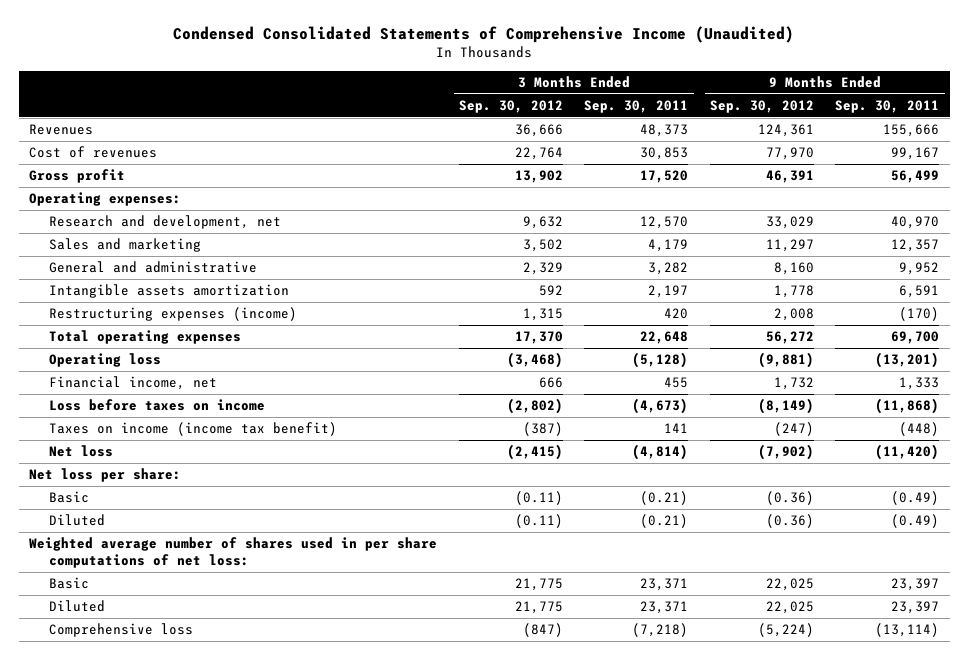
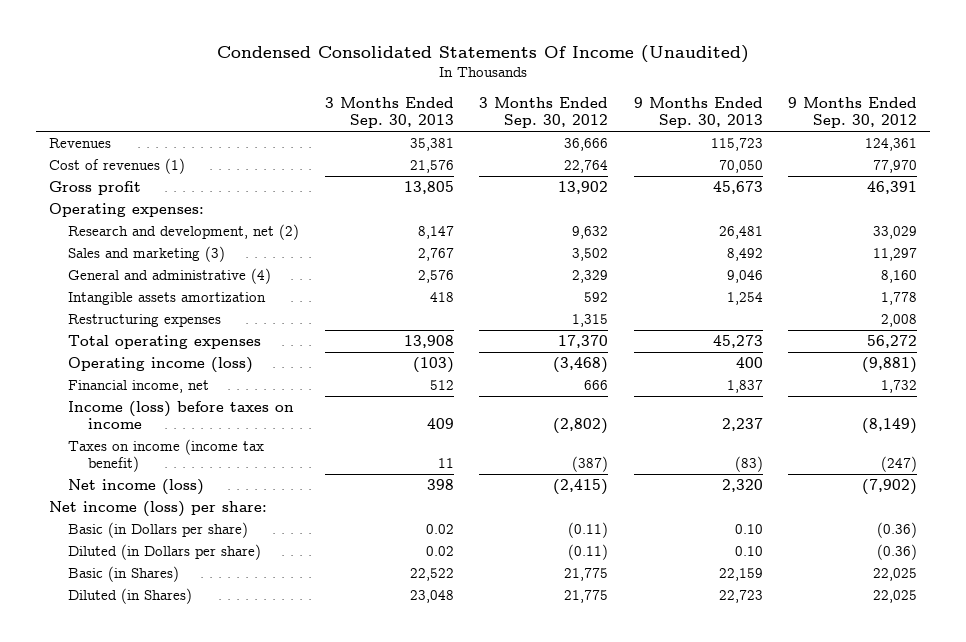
[173,26,795,44] Condensed Consolidated Statements of Comprehensive Income (Unaudited) -> [216,45,749,64] Condensed Consolidated Statements Of Income (Unaudited)
[584,99,689,113] Sep. 30, 2011 -> none
[835,99,940,113] Sep. 30, 2011 -> none
none -> [324,96,454,128] 3 Months Ended Sep. 30, 2013
none -> [633,96,763,128] 9 Months Ended Sep. 30, 2013
[29,146,158,159] Cost of revenues -> [48,158,185,175] Cost of revenues (1)
[48,215,281,230] Research and development, net -> [68,224,300,241] Research and development, net (2)
[48,238,201,253] Sales and marketing -> [68,246,226,263] Sales and marketing (3)
[48,261,257,274] General and administrative -> [68,268,272,285] General and administrative (4)
[48,307,297,322] Restructuring expenses (income) -> [68,314,222,328] Restructuring expenses
[48,353,161,368] Operating loss -> [68,357,254,374] Operating income (loss)
[48,399,265,412] Loss before taxes on income -> [68,401,295,430] Income (loss) before taxes on income
[29,537,438,569] Weighted average number of shares used in per share computations of net loss: -> none
[48,623,193,638] Comprehensive loss -> none
[48,445,113,458] Net loss -> [68,479,205,496] Net income (loss)
[29,468,182,483] Net loss per share: -> [48,501,267,518] Net income (loss) per share:
[48,491,89,504] Basic -> [68,522,249,539] Basic (in Dollars per share)
[48,514,105,527] Diluted -> [68,544,262,561] Diluted (in Dollars per share)
[48,577,89,590] Basic -> [68,566,180,583] Basic (in Shares)
[48,600,105,613] Diluted -> [68,588,193,605] Diluted (in Shares)

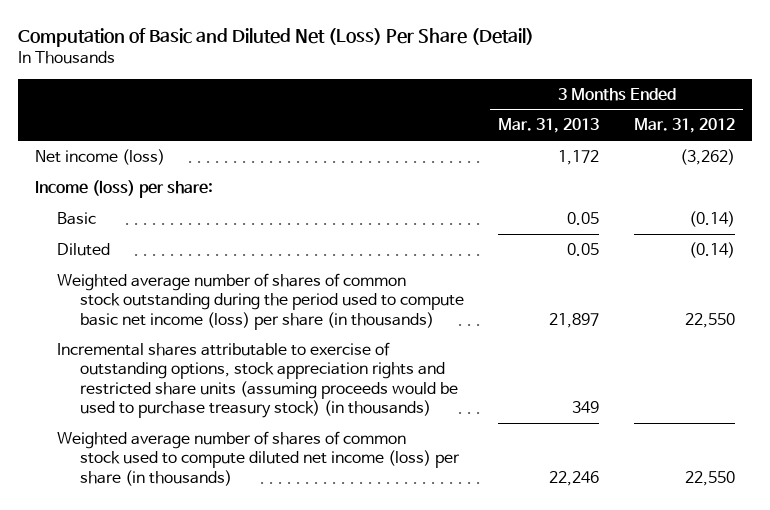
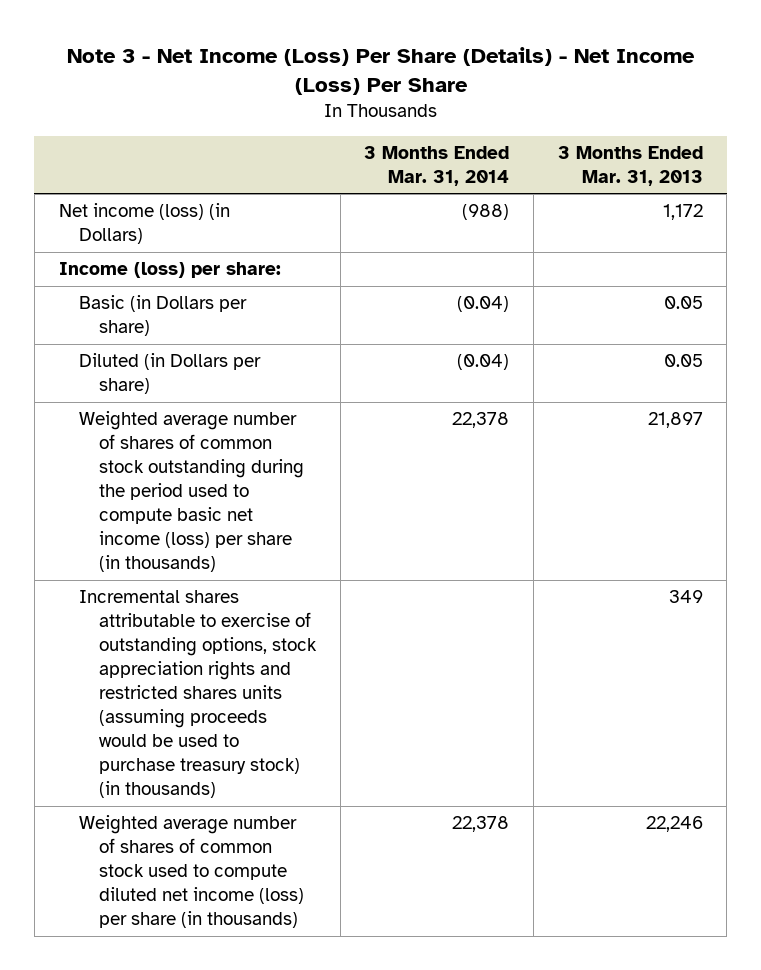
[17,27,534,47] Computation of Basic and Diluted Net (Loss) Per Share (Detail) -> [66,47,695,96] Note 3 - Net Income (Loss) Per Share (Details) - Net Income (Loss) Per Share
[633,118,735,134] Mar. 31, 2012 -> none
none -> [364,145,510,186] 3 Months Ended Mar. 31, 2014
[34,149,165,166] Net income (loss) -> [58,203,230,245] Net income (loss) (in Dollars)
[57,212,97,226] Basic -> [78,295,247,337] Basic (in Dollars per share)
[57,243,111,257] Diluted -> [78,353,261,395] Diluted (in Dollars per share)
[57,342,458,419] Incremental shares attributable to exercise of outstanding options, stock appreciation rights and restricted share units (assuming proceeds would be used to purchase treasury stock) (in thousands) -> [78,590,318,799] Incremental shares attributable to exercise of outstanding options, stock appreciation rights and restricted shares units (assuming proceeds would be used to purchase treasury stock) (in thousands)

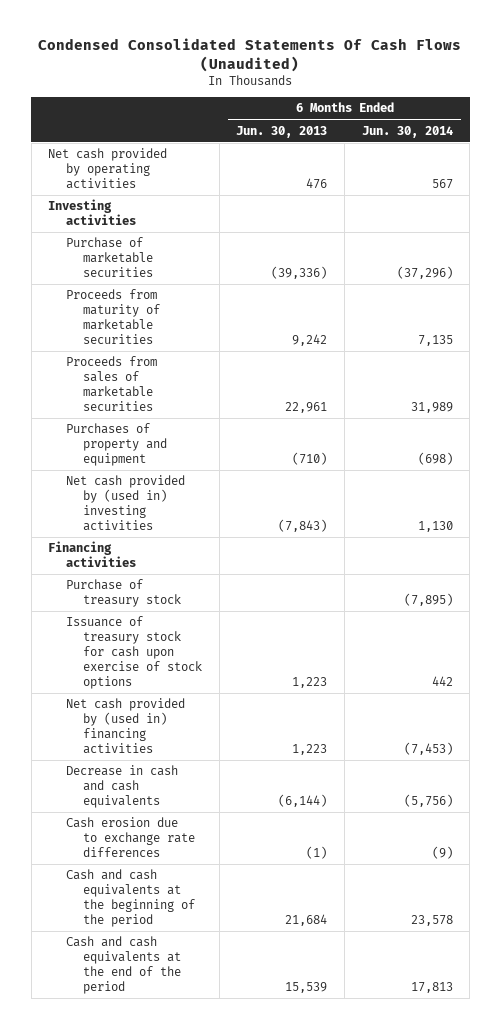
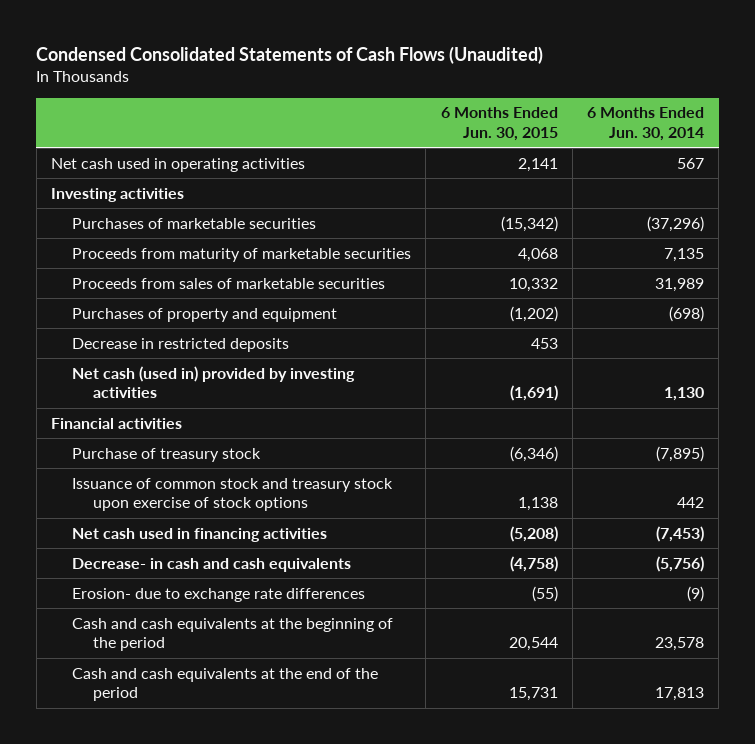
[38,37,462,72] Condensed Consolidated Statements Of Cash Flows (Unaudited) -> [36,45,544,64] Condensed Consolidated Statements of Cash Flows (Unaudited)
[236,125,328,138] Jun. 30, 2013 -> none
none -> [440,107,558,141] 6 Months Ended Jun. 30, 2015
[48,148,168,190] Net cash provided by operating activities -> [51,157,306,172] Net cash used in operating activities
[65,237,154,278] Purchase of marketable securities -> [72,217,317,229] Purchases of marketable securities
[48,541,136,568] Financing activities -> none
none -> [72,337,290,352] Decrease in restricted deposits
[65,475,185,532] Net cash provided by (used in) investing activities -> [72,365,356,399] Net cash (used in) provided by investing activities
none -> [51,417,183,429] Financial activities
[65,616,203,690] Issuance of treasury stock for cash upon exercise of stock options -> [72,477,394,512] Issuance of common stock and treasury stock upon exercise of stock options
[65,698,185,755] Net cash provided by (used in) financing activities -> [72,527,328,542] Net cash used in financing activities
[65,765,178,809] Decrease in cash and cash equivalents -> [72,557,352,572] Decrease- in cash and cash equivalents
[65,817,196,858] Cash erosion due to exchange rate differences -> [72,587,366,602] Erosion- due to exchange rate differences

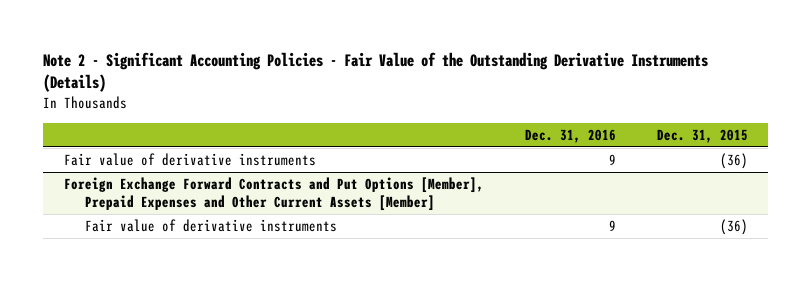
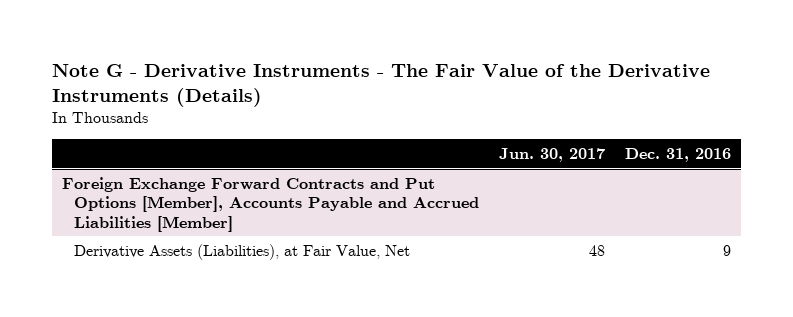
[43,51,709,93] Note 2 - Significant Accounting Policies - Fair Value of the Outstanding Derivative Instruments (Details) -> [52,63,711,107] Note G - Derivative Instruments - The Fair Value of the Derivative Instruments (Details)
[656,128,748,143] Dec. 31, 2015 -> none
none -> [499,148,606,163] Jun. 30, 2017
[63,177,484,212] Foreign Exchange Forward Contracts and Put Options [Member], Prepaid Expenses and Other Current Assets [Member] -> none
[84,219,337,233] Fair value of derivative instruments -> none
none -> [61,176,480,232] Foreign Exchange Forward Contracts and Put Options [Member], Accounts Payable and Accrued Liabilities [Member]
[63,153,316,167] Fair value of derivative instruments -> [74,243,411,260] Derivative Assets (Liabilities), at Fair Value, Net

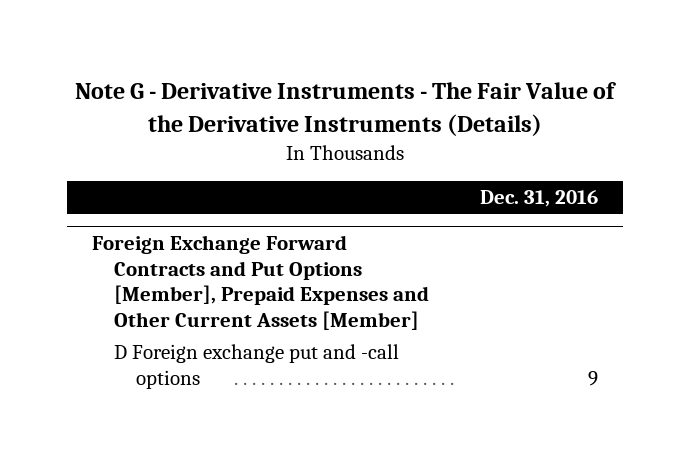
[499,148,606,163] Jun. 30, 2017 -> none
[61,176,480,232] Foreign Exchange Forward Contracts and Put Options [Member], Accounts Payable and Accrued Liabilities [Member] -> none
none -> [91,234,430,331] Foreign Exchange Forward Contracts and Put Options [Member], Prepaid Expenses and Other Current Assets [Member]
[74,243,411,260] Derivative Assets (Liabilities), at Fair Value, Net -> [114,344,400,389] D Foreign exchange put and -call options

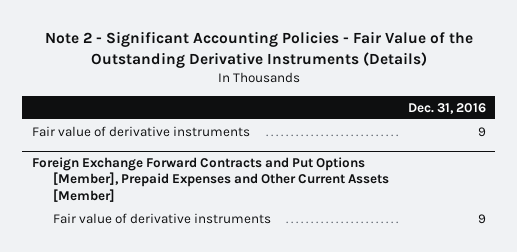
[74,82,616,136] Note G - Derivative Instruments - The Fair Value of the Derivative Instruments (Details) -> [44,31,473,68] Note 2 - Significant Accounting Policies - Fair Value of the Outstanding Derivative Instruments (Details)
none -> [31,125,250,137] Fair value of derivative instruments
[114,344,400,389] D Foreign exchange put and -call options -> [52,212,271,224] Fair value of derivative instruments

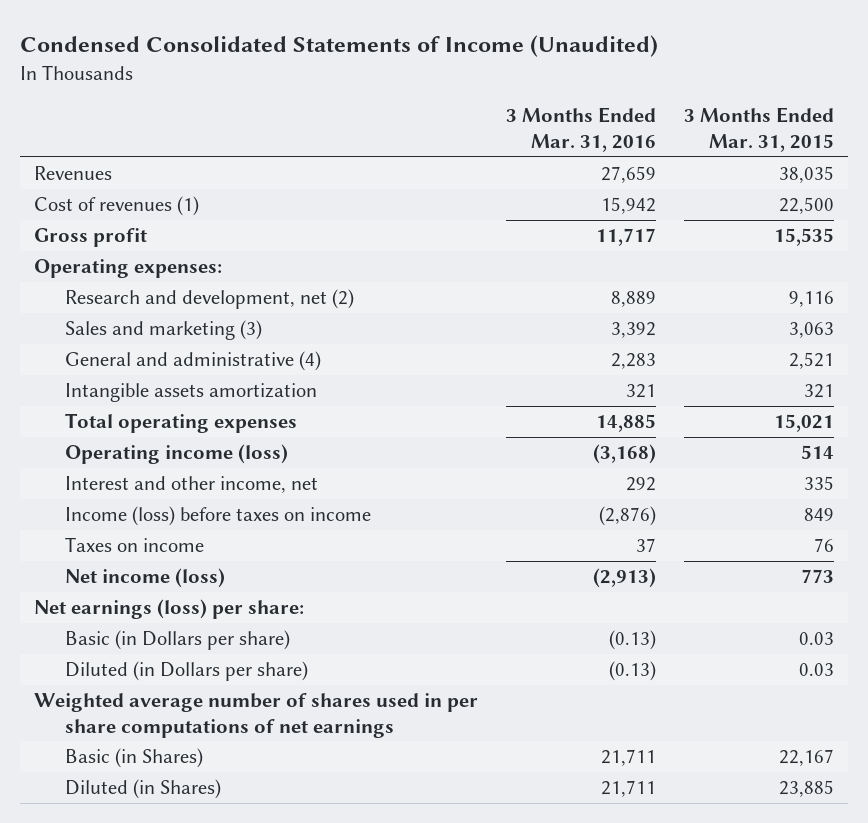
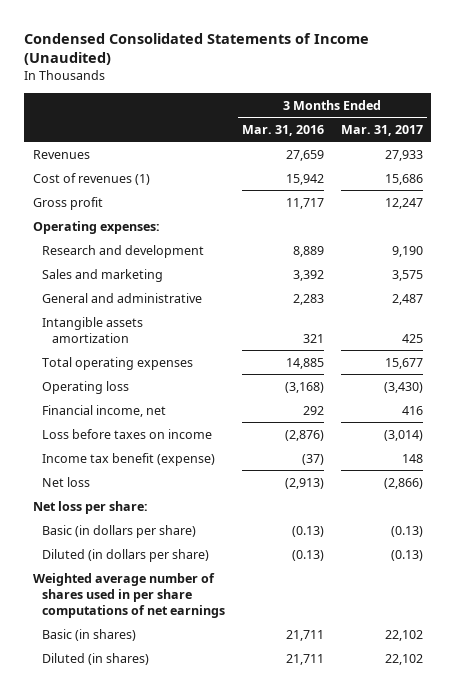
[683,107,834,153] 3 Months Ended Mar. 31, 2015 -> none
none -> [340,124,423,136] Mar. 31, 2017
[64,289,354,310] Research and development, net (2) -> [42,244,205,258] Research and development
[64,320,262,341] Sales and marketing (3) -> [42,268,164,282] Sales and marketing
[64,351,321,372] General and administrative (4) -> [42,292,203,303] General and administrative
[64,444,288,465] Operating income (loss) -> [42,380,130,394] Operating loss
[64,476,318,494] Interest and other income, net -> [42,404,167,417] Financial income, net
[64,506,371,527] Income (loss) before taxes on income -> [42,428,213,439] Loss before taxes on income
[64,537,204,553] Taxes on income -> [42,452,216,466] Income tax benefit (expense)
[635,538,656,553] 37 -> [302,453,325,465] (37)
[64,568,225,589] Net income (loss) -> [42,476,91,487] Net loss
[33,599,304,620] Net earnings (loss) per share: -> [32,500,148,514] Net loss per share:
[64,630,290,651] Basic (in Dollars per share) -> [42,524,197,538] Basic (in dollars per share)
[64,661,308,682] Diluted (in Dollars per share) -> [42,548,210,562] Diluted (in dollars per share)
[64,748,203,769] Basic (in Shares) -> [42,628,137,641] Basic (in shares)
[64,779,221,800] Diluted (in Shares) -> [42,652,150,665] Diluted (in shares)

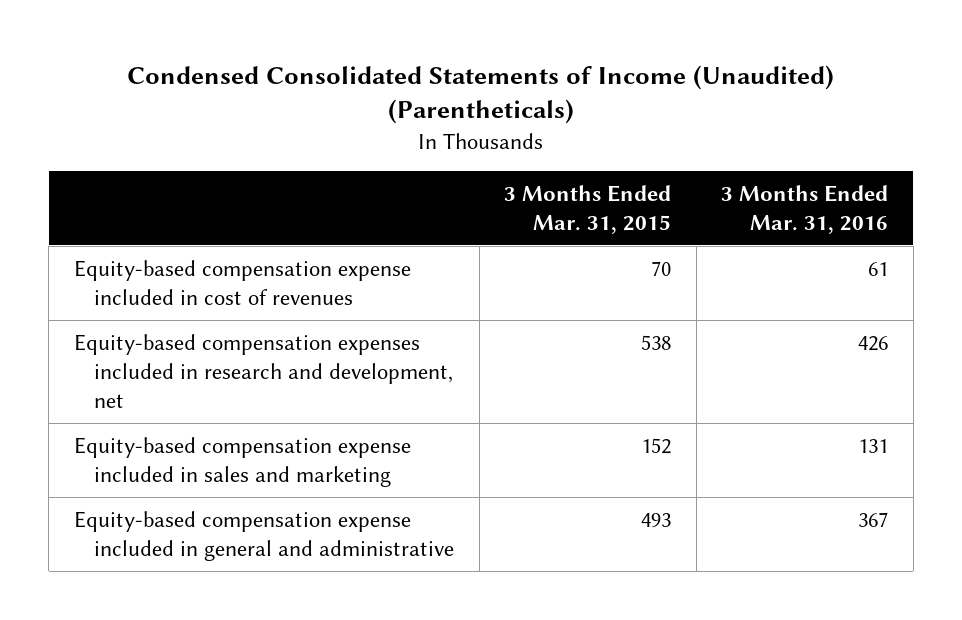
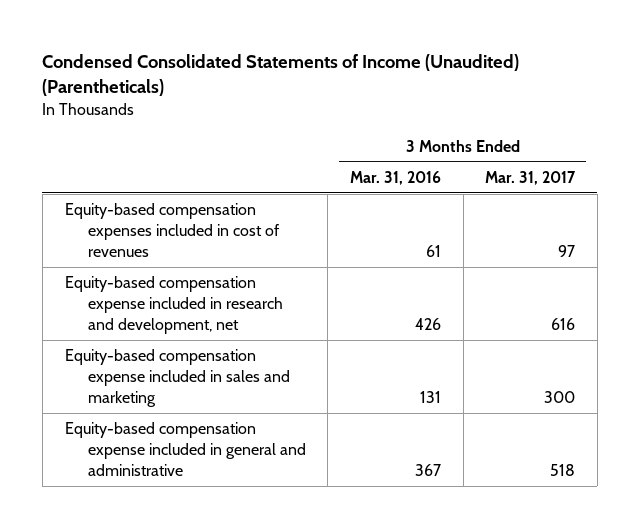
[504,184,672,234] 3 Months Ended Mar. 31, 2015 -> none
none -> [485,171,577,186] Mar. 31, 2017
[73,259,411,305] Equity-based compensation expense included in cost of revenues -> [64,203,280,258] Equity-based compensation expenses included in cost of revenues
[73,333,454,408] Equity-based compensation expenses included in research and development, net -> [64,276,283,335] Equity-based compensation expense included in research and development, net

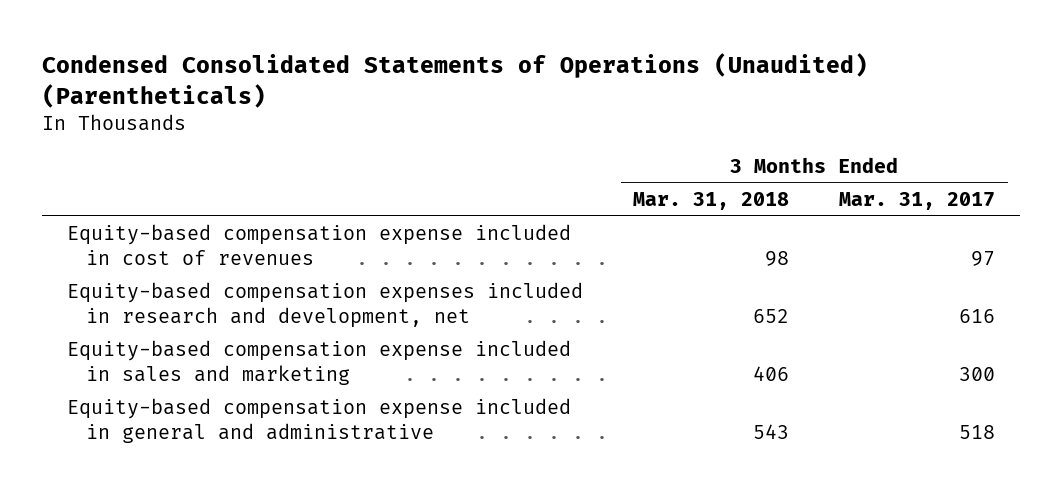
[42,53,520,96] Condensed Consolidated Statements of Income (Unaudited) (Parentheticals) -> [42,53,869,108] Condensed Consolidated Statements of Operations (Unaudited) (Parentheticals)
[350,171,442,186] Mar. 31, 2016 -> none
none -> [633,191,790,210] Mar. 31, 2018
[64,203,280,258] Equity-based compensation expenses included in cost of revenues -> [67,224,572,266] Equity-based compensation expense included in cost of revenues
[64,276,283,335] Equity-based compensation expense included in research and development, net -> [67,282,584,329] Equity-based compensation expenses included in research and development, net

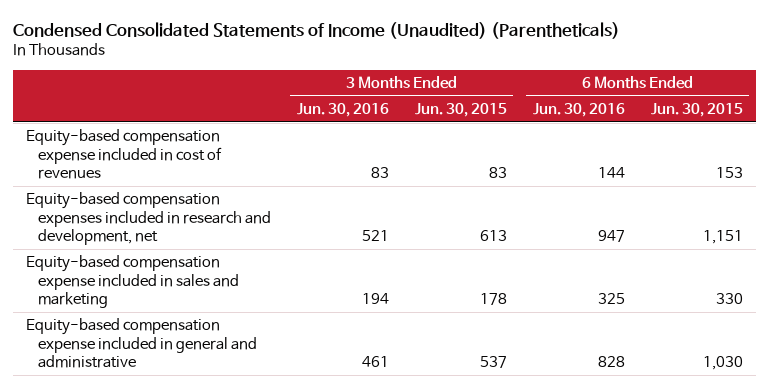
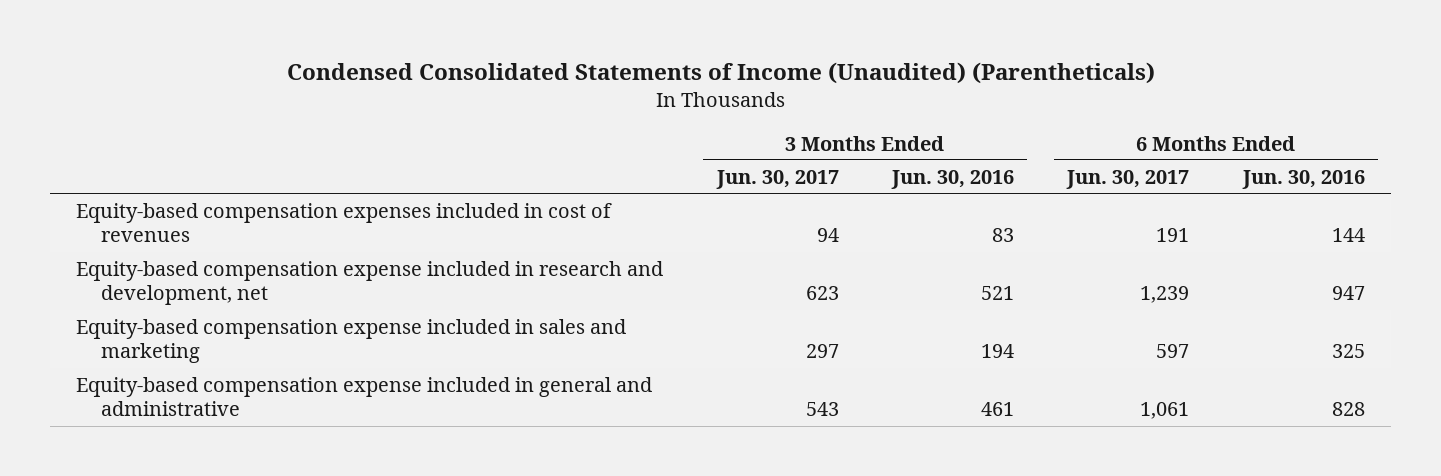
[414,103,507,118] Jun. 30, 2015 -> none
[650,103,743,118] Jun. 30, 2015 -> none
none -> [715,169,839,189] Jun. 30, 2017
none -> [1066,169,1190,189] Jun. 30, 2017
[26,129,222,180] Equity-based compensation expense included in cost of revenues -> [76,202,613,243] Equity-based compensation expenses included in cost of revenues
[26,192,271,246] Equity-based compensation expenses included in research and development, net -> [76,260,664,306] Equity-based compensation expense included in research and development, net

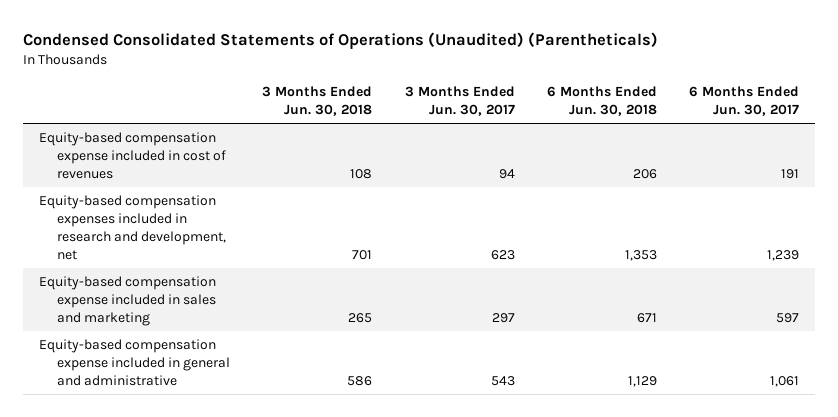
[286,62,1155,85] Condensed Consolidated Statements of Income (Unaudited) (Parentheticals) -> [22,31,658,49] Condensed Consolidated Statements of Operations (Unaudited) (Parentheticals)
[891,169,1015,189] Jun. 30, 2016 -> none
[1241,169,1365,189] Jun. 30, 2016 -> none
none -> [262,86,373,117] 3 Months Ended Jun. 30, 2018
none -> [546,86,657,117] 6 Months Ended Jun. 30, 2018
[76,202,613,243] Equity-based compensation expenses included in cost of revenues -> [38,132,227,180] Equity-based compensation expense included in cost of revenues
[76,260,664,306] Equity-based compensation expense included in research and development, net -> [38,195,227,261] Equity-based compensation expenses included in research and development, net

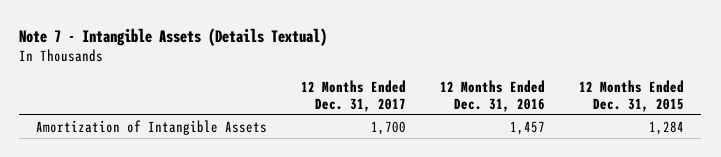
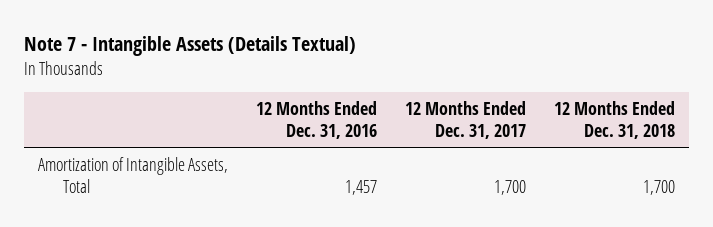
[579,79,685,112] 12 Months Ended Dec. 31, 2015 -> none
none -> [553,100,675,140] 12 Months Ended Dec. 31, 2018
[36,120,268,136] Amortization of Intangible Assets -> [38,156,229,194] Amortization of Intangible Assets, Total

